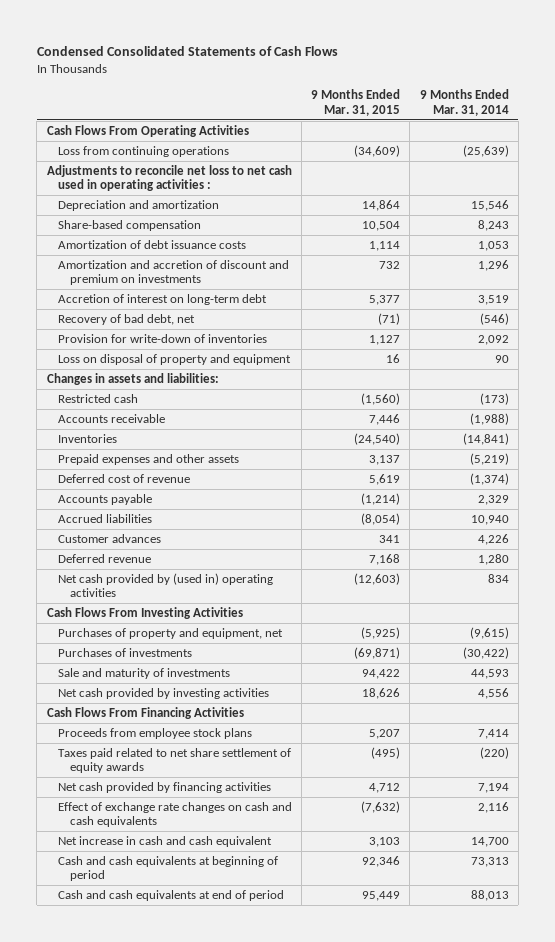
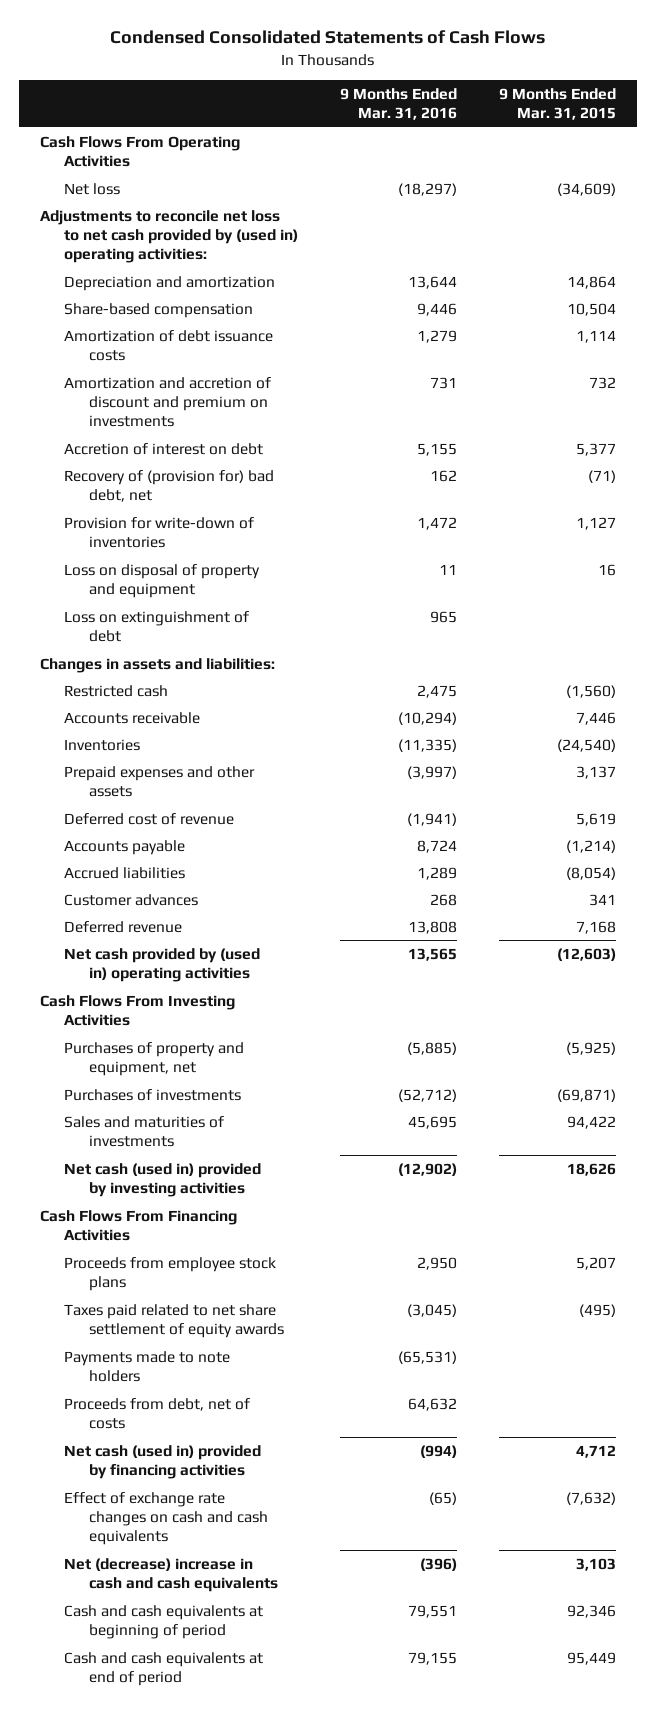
[419,89,509,116] 9 Months Ended Mar. 31, 2014 -> none
none -> [340,88,458,121] 9 Months Ended Mar. 31, 2016
[58,146,230,158] Loss from continuing operations -> [64,182,121,195] Net loss
[46,165,292,192] Adjustments to reconcile net loss to net cash used in operating activities : -> [39,209,299,264] Adjustments to reconcile net loss to net cash provided by (used in) operating activities:
[58,294,268,306] Accretion of interest on long-term debt -> [64,442,264,455] Accretion of interest on debt
[58,314,196,326] Recovery of bad debt, net -> [64,469,275,503] Recovery of (provision for) bad debt, net
none -> [64,610,250,643] Loss on extinguishment of debt
[58,668,231,680] Sale and maturity of investments -> [64,1115,225,1148] Sales and maturities of investments
[58,688,270,700] Net cash provided by investing activities -> [64,1162,262,1198] Net cash (used in) provided by investing activities
none -> [64,1350,231,1383] Payments made to note holders
none -> [64,1397,251,1430] Proceeds from debt, net of costs
[58,782,272,794] Net cash provided by financing activities -> [64,1444,262,1480] Net cash (used in) provided by financing activities
[58,836,273,848] Net increase in cash and cash equivalent -> [64,1557,278,1593] Net (decrease) increase in cash and cash equivalents

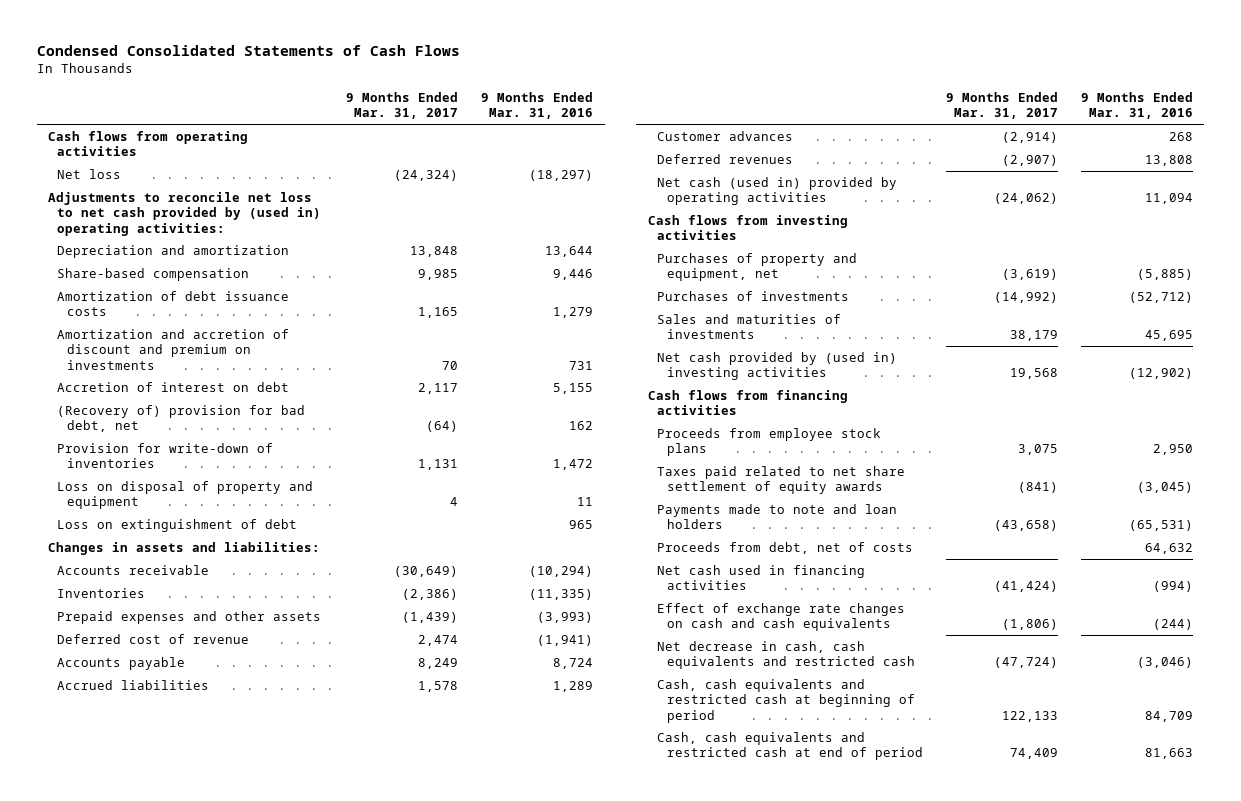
[499,88,617,121] 9 Months Ended Mar. 31, 2015 -> none
none -> [346,91,459,120] 9 Months Ended Mar. 31, 2017
[39,135,240,168] Cash Flows From Operating Activities -> [48,130,249,157] Cash flows from operating activities
[64,469,275,503] Recovery of (provision for) bad debt, net -> [57,404,306,433] (Recovery of) provision for bad debt, net
[64,684,169,697] Restricted cash -> none
[407,765,458,779] (3,997) -> [537,611,594,623] (3,993)
[64,920,183,933] Deferred revenue -> [657,153,794,164] Deferred revenues
[64,947,261,983] Net cash provided by (used in) operating activities -> [657,176,898,206] Net cash (used in) provided by operating activities
[408,947,458,961] 13,565 -> [1144,193,1193,205] 11,094
[39,994,235,1027] Cash Flows From Investing Activities -> [647,214,848,241] Cash flows from investing activities
[64,1162,262,1198] Net cash (used in) provided by investing activities -> [657,351,898,381] Net cash provided by (used in) investing activities
[39,1209,237,1242] Cash Flows From Financing Activities -> [647,389,848,416] Cash flows from financing activities
[64,1350,231,1383] Payments made to note holders -> [657,503,898,530] Payments made to note and loan holders
[64,1444,262,1480] Net cash (used in) provided by financing activities -> [657,564,866,591] Net cash used in financing activities
[429,1491,458,1505] (65) -> [1152,619,1193,631] (244)
[64,1557,278,1593] Net (decrease) increase in cash and cash equivalents -> [657,640,915,670] Net decrease in cash, cash equivalents and restricted cash
[420,1557,458,1571] (396) -> [1136,657,1193,669] (3,046)
[64,1604,264,1640] Cash and cash equivalents at beginning of period -> [657,678,915,723] Cash, cash equivalents and restricted cash at beginning of period
[408,1604,458,1618] 79,551 -> [1144,710,1193,722] 84,709
[64,1651,264,1687] Cash and cash equivalents at end of period -> [657,731,923,761] Cash, cash equivalents and restricted cash at end of period
[408,1651,458,1665] 79,155 -> [1144,748,1193,760] 81,663

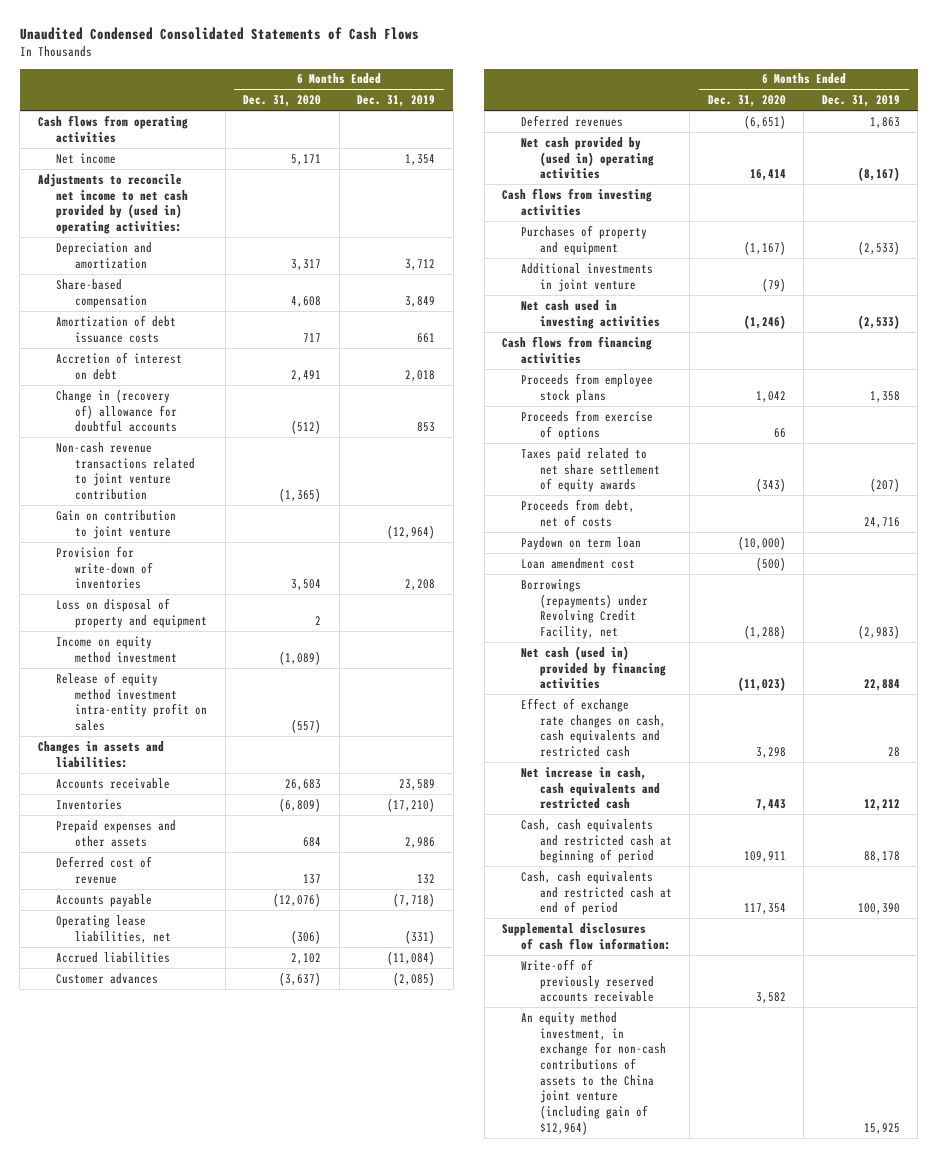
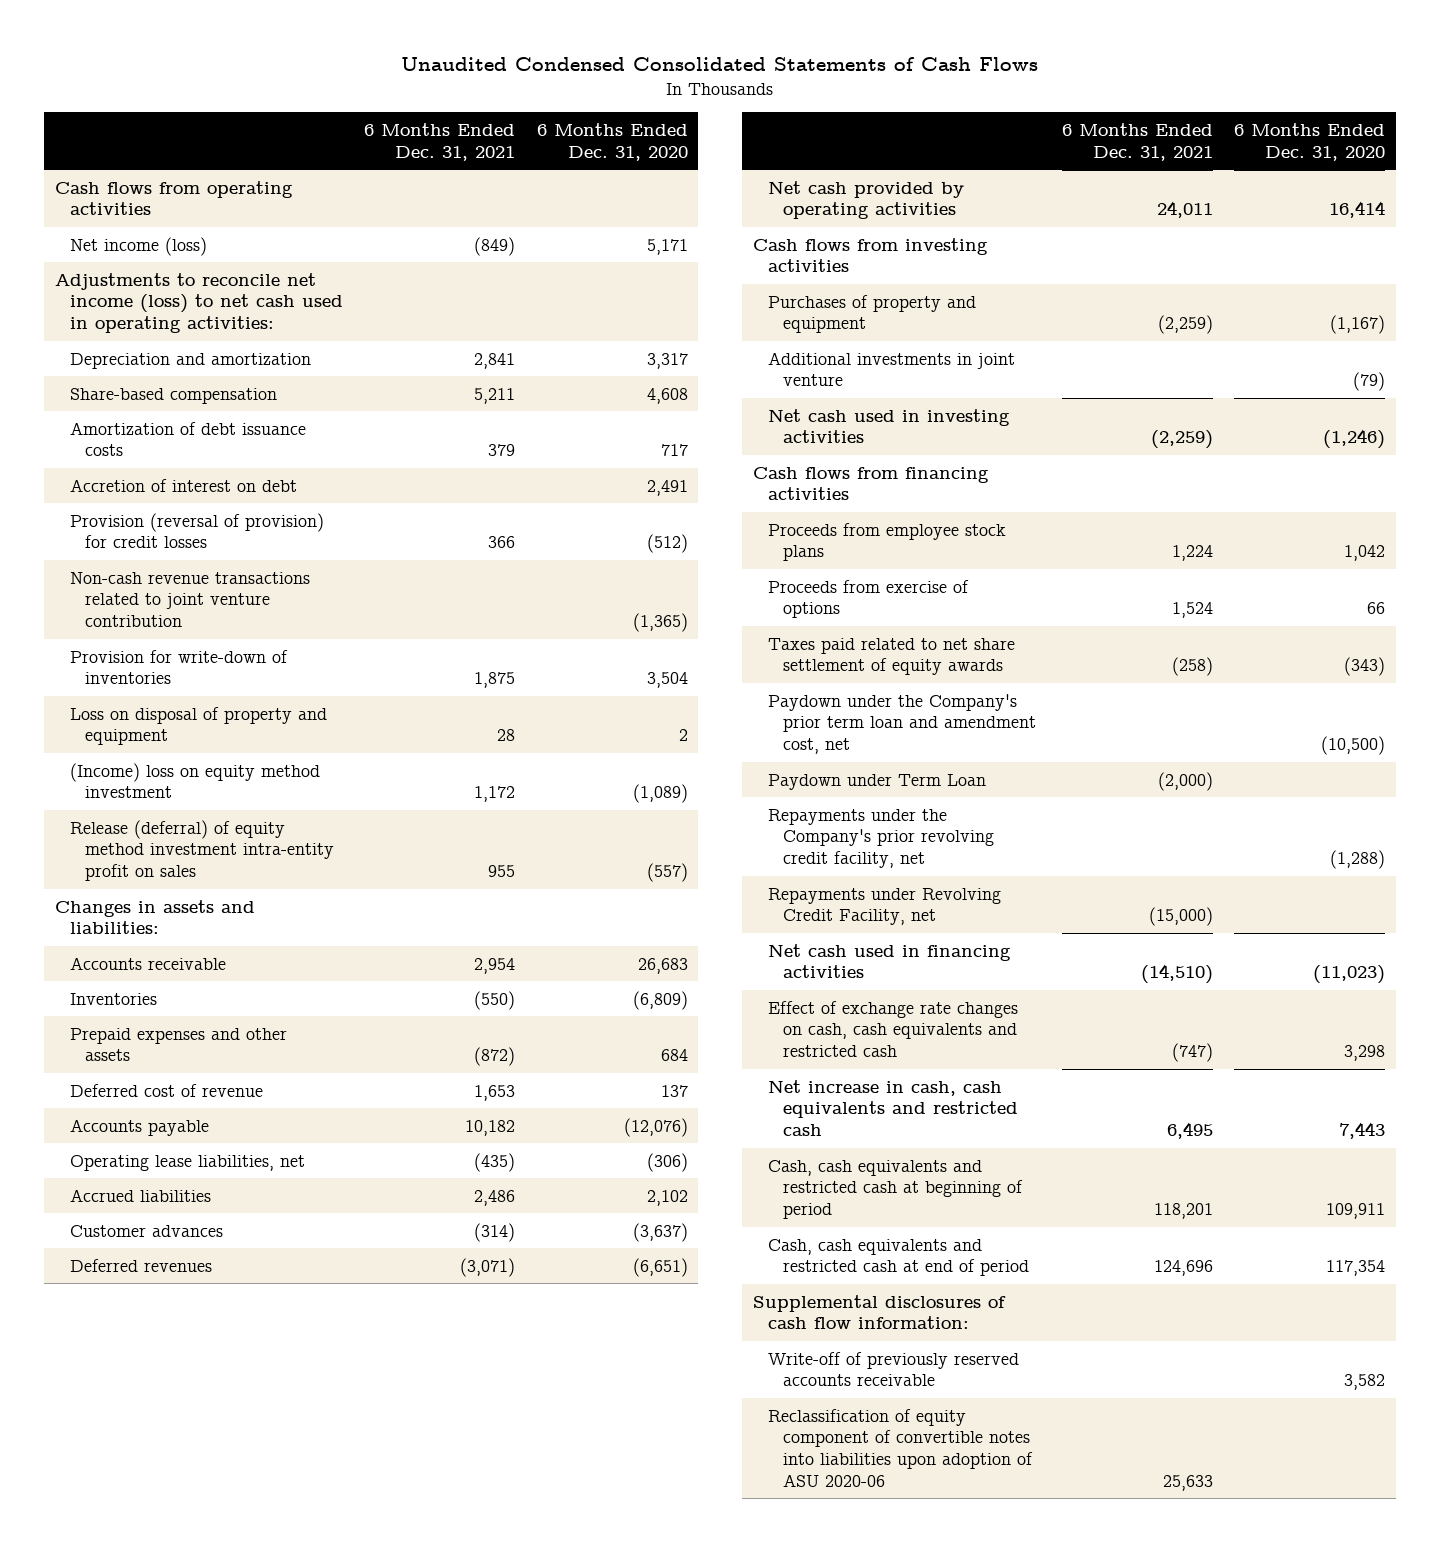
[357,95,436,108] Dec. 31, 2019 -> none
none -> [364,123,516,161] 6 Months Ended Dec. 31, 2021
[56,152,117,164] Net income -> [69,236,207,256] Net income (loss)
[37,173,189,234] Adjustments to reconcile net income to net cash provided by (used in) operating activities: -> [54,272,343,334] Adjustments to reconcile net income (loss) to net cash used in operating activities:
[56,388,177,433] Change in (recovery of) allowance for doubtful accounts -> [69,512,324,549] Provision (reversal of provision) for credit losses
[56,509,177,539] Gain on contribution to joint venture -> none
[56,635,177,663] Income on equity method investment -> [69,762,320,799] (Income) loss on equity method investment
[56,671,207,731] Release of equity method investment intra-entity profit on sales -> [69,819,334,882] Release (deferral) of equity method investment intra-entity profit on sales
[521,136,654,180] Net cash provided by (used in) operating activities -> [767,180,964,220] Net cash provided by operating activities
[521,498,636,527] Proceeds from debt, net of costs -> none
[521,557,636,569] Loan amendment cost -> none
[521,536,642,550] Paydown on term loan -> [767,693,1036,755] Paydown under the Company's prior term loan and amendment cost, net
[737,535,786,550] (10,000) -> [1321,736,1386,756] (10,500)
none -> [767,773,986,790] Paydown under Term Loan
[521,578,648,639] Borrowings (repayments) under Revolving Credit Facility, net -> [767,808,994,869] Repayments under the Company's prior revolving credit facility, net
none -> [767,887,1001,926] Repayments under Revolving Credit Facility, net
[521,645,666,690] Net cash (used in) provided by financing activities -> [767,943,1011,979] Net cash used in financing activities
[521,1011,666,1135] An equity method investment, in exchange for non-cash contributions of assets to the China joint venture (including gain of $12,964) -> none
none -> [767,1408,1033,1487] Reclassification of equity component of convertible notes into liabilities upon adoption of ASU 2020-06

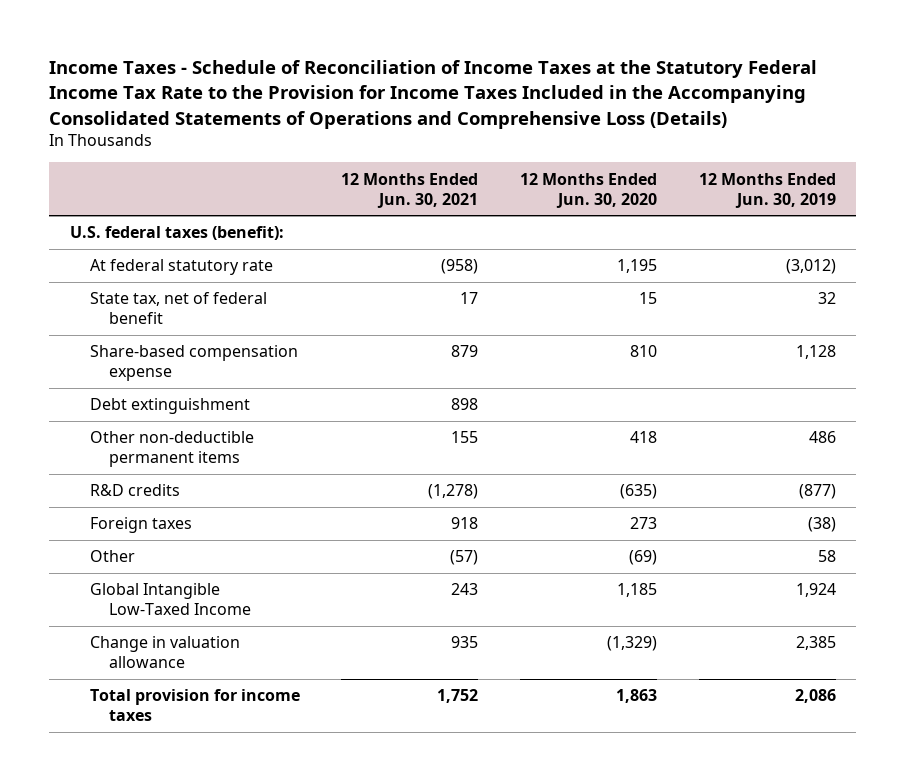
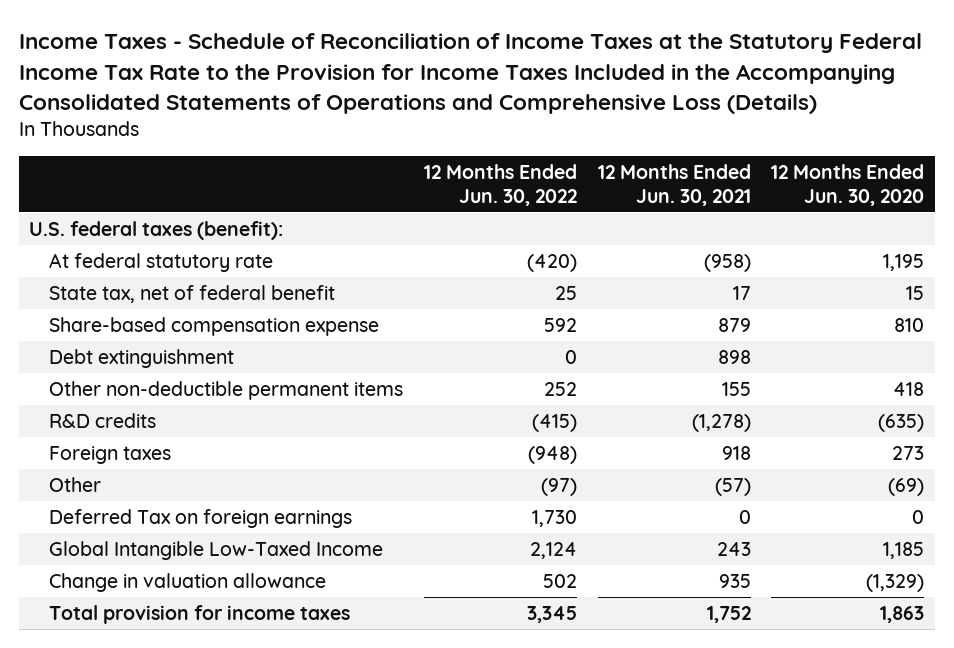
[698,172,836,208] 12 Months Ended Jun. 30, 2019 -> none
none -> [424,163,578,206] 12 Months Ended Jun. 30, 2022
none -> [49,508,353,528] Deferred Tax on foreign earnings

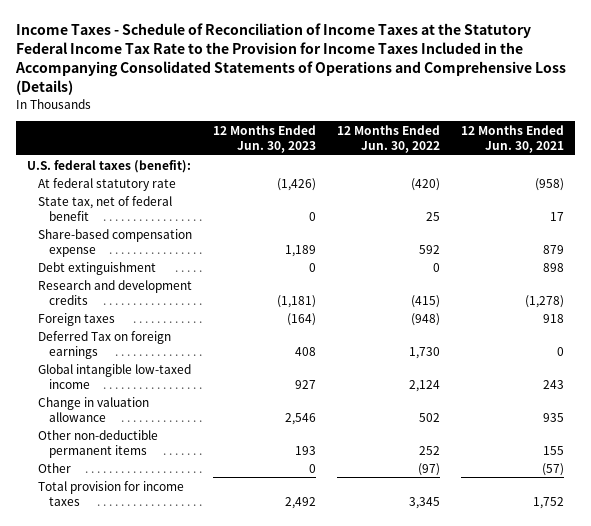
[771,163,925,206] 12 Months Ended Jun. 30, 2020 -> none
none -> [212,124,316,153] 12 Months Ended Jun. 30, 2023
[49,412,157,428] R&D credits -> [37,279,192,305] Research and development credits
[49,540,384,560] Global Intangible Low-Taxed Income -> [37,363,191,389] Global intangible low-taxed income
[49,380,404,400] Other non-deductible permanent items -> [37,429,158,458] Other non-deductible permanent items
[49,476,102,492] Other -> [37,462,71,473] Other

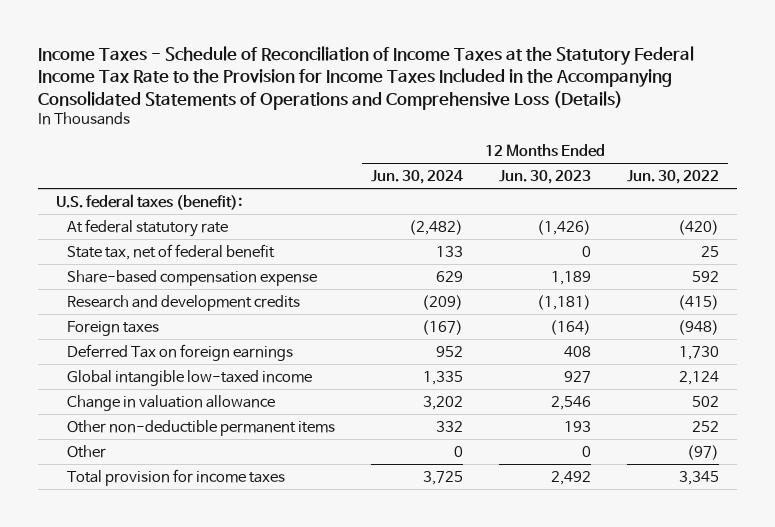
[461,124,565,153] 12 Months Ended Jun. 30, 2021 -> none
none -> [370,169,463,184] Jun. 30, 2024
[37,261,156,275] Debt extinguishment -> none

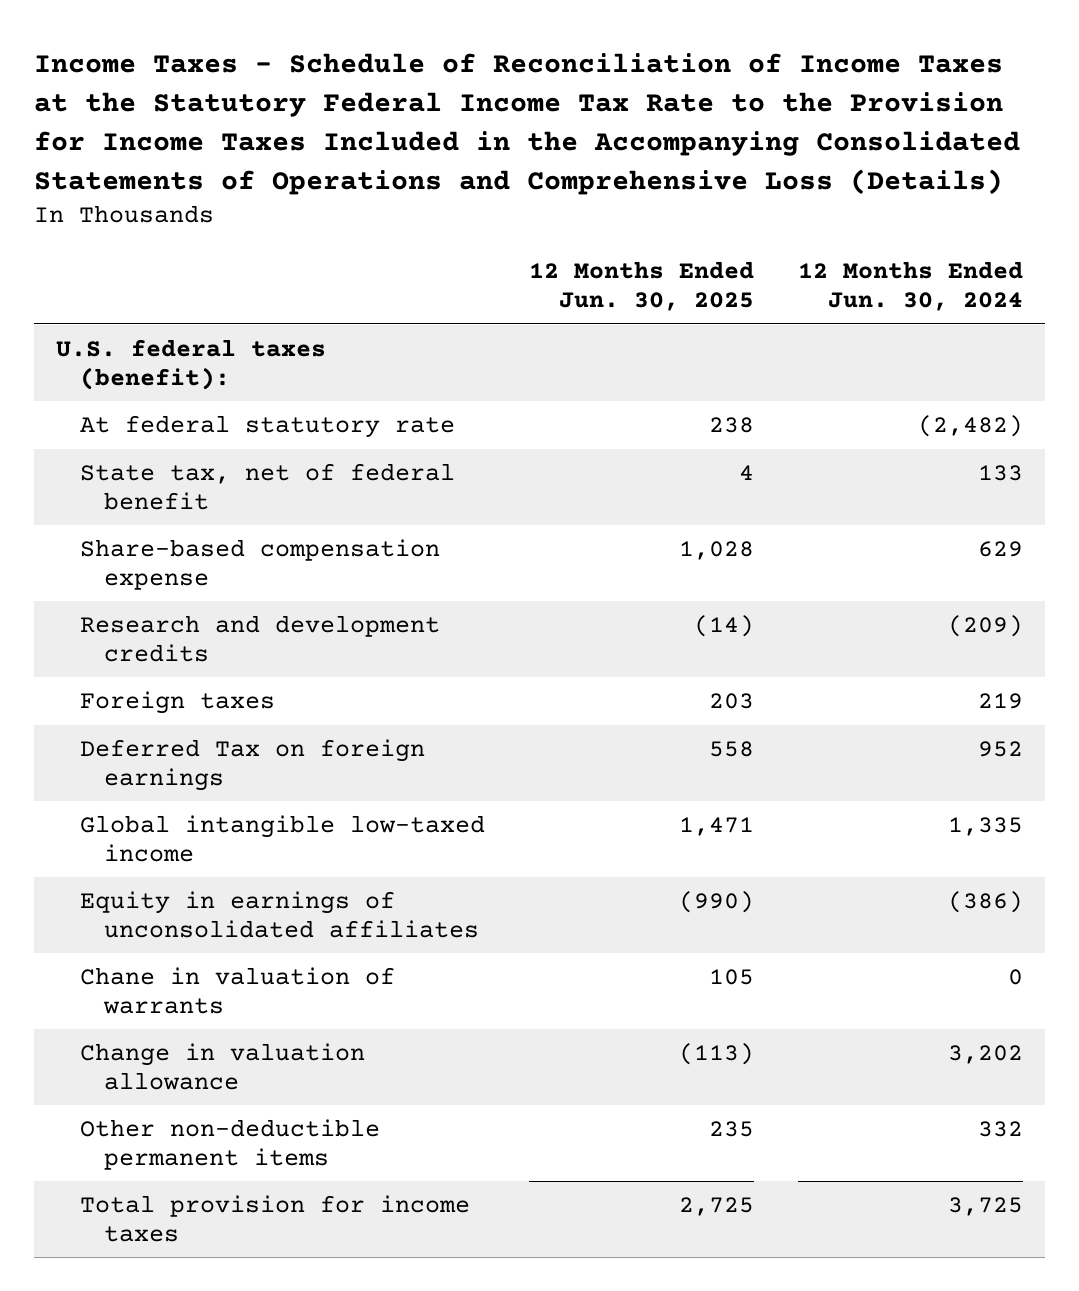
[498,169,591,184] Jun. 30, 2023 -> none
[626,169,719,184] Jun. 30, 2022 -> none
none -> [528,261,754,311] 12 Months Ended Jun. 30, 2025
[421,319,463,335] (167) -> [977,692,1023,709] 219
none -> [80,890,480,938] Equity in earnings of unconsolidated affiliates
none -> [80,966,396,1014] Chane in valuation of warrants
[66,444,106,458] Other -> none

